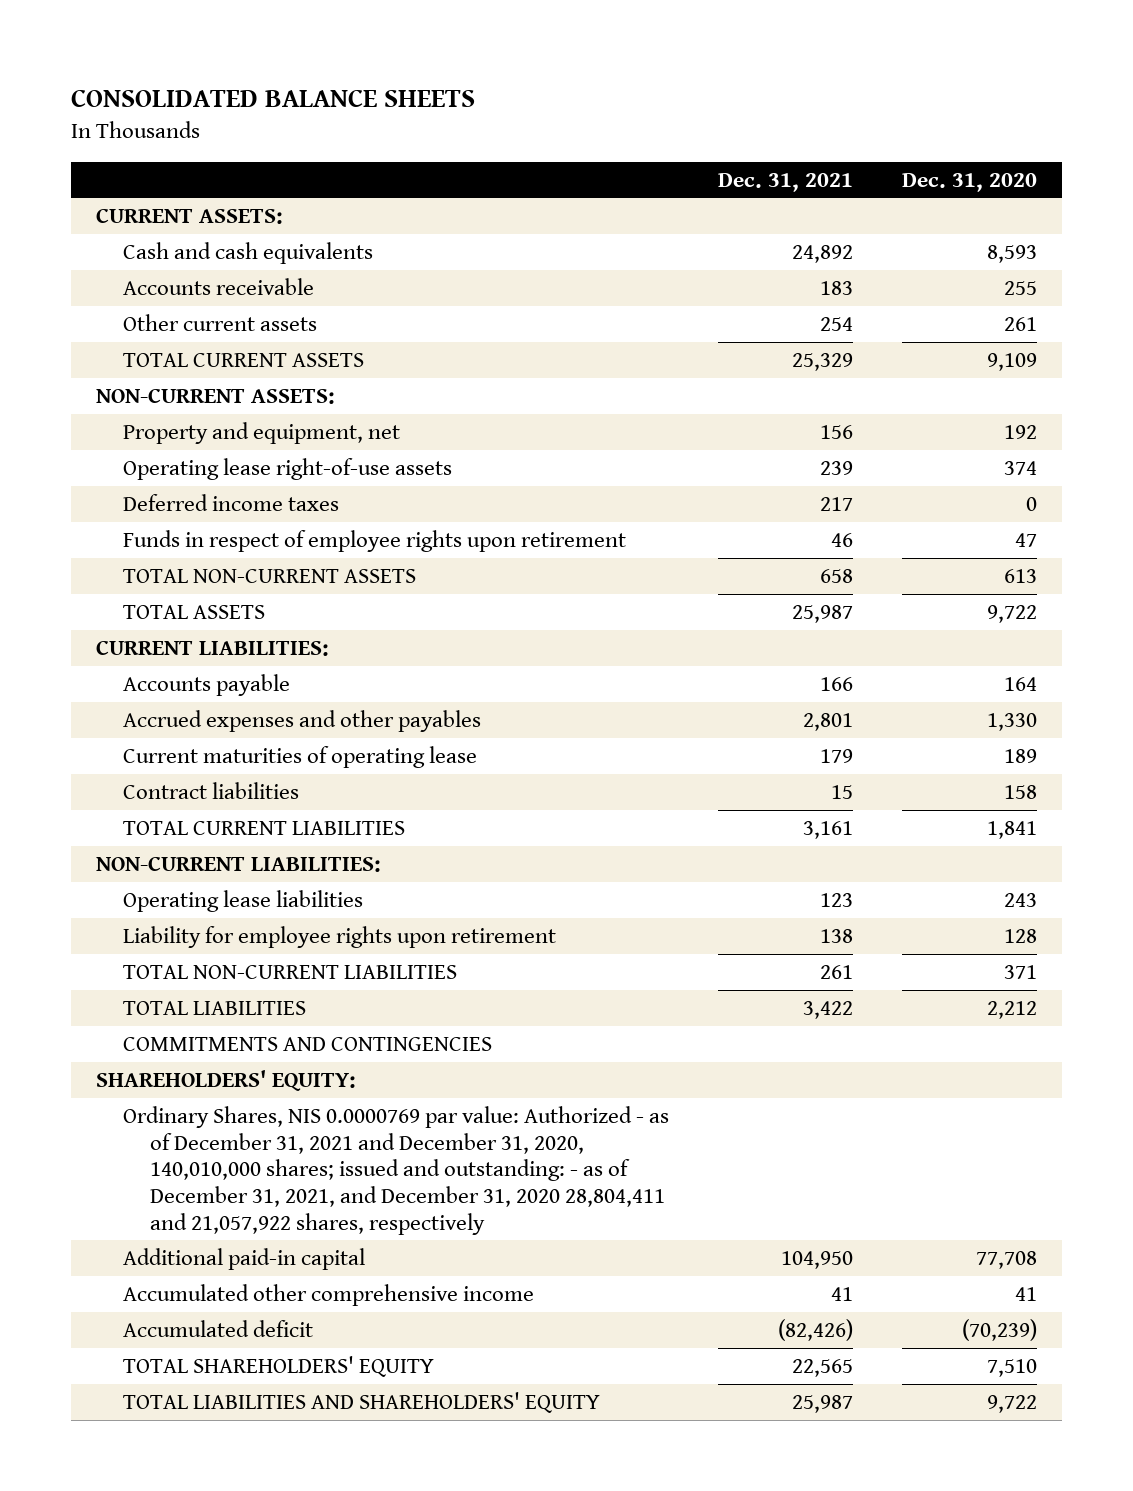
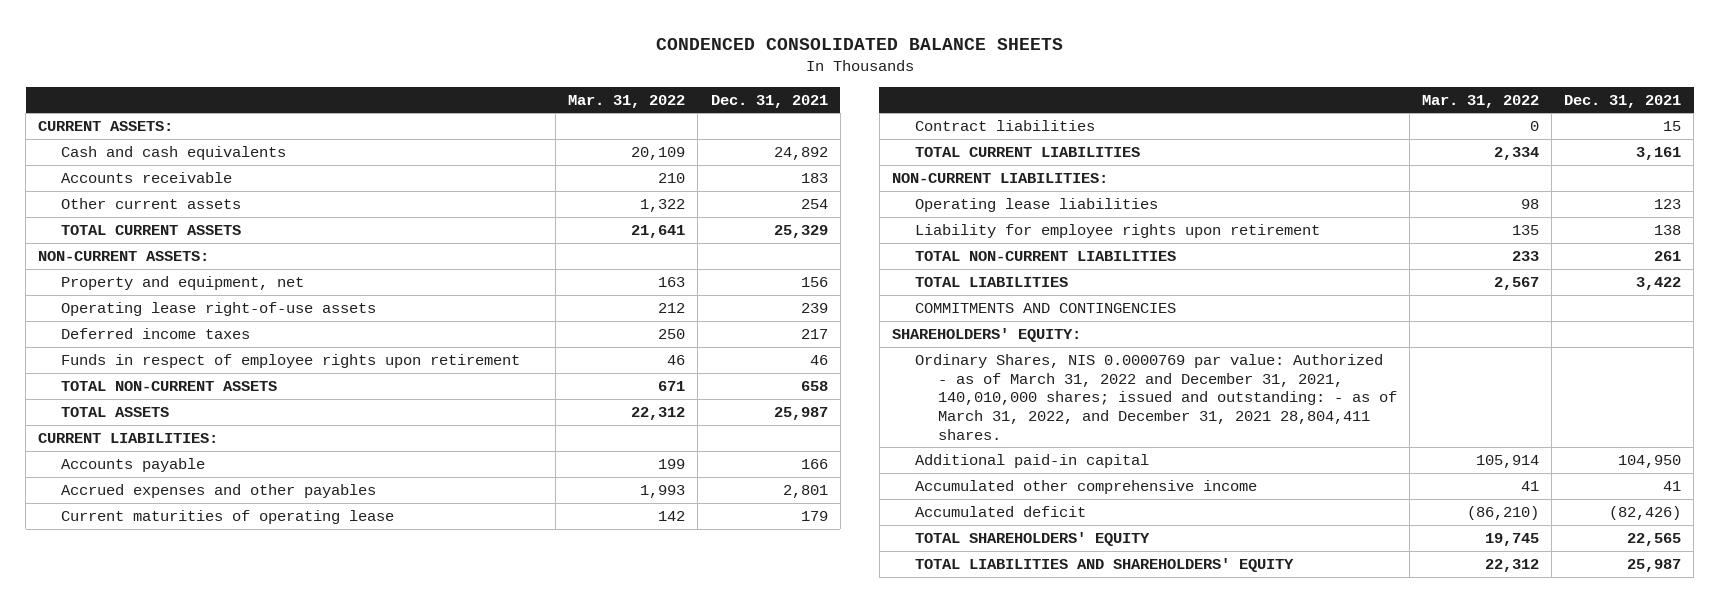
[71,89,476,108] CONSOLIDATED BALANCE SHEETS -> [655,37,1063,50] CONDENCED CONSOLIDATED BALANCE SHEETS
[902,172,1038,192] Dec. 31, 2020 -> none
none -> [568,94,686,108] Mar. 31, 2022
[122,1105,669,1235] Ordinary Shares, NIS 0.0000769 par value: Authorized - as of December 31, 2021 and December 31, 2020, 140,010,000 shares; issued and outstanding: - as of December 31, 2021, and December 31, 2020 28,804,411 and 21,057,922 shares, respectively -> [914,353,1397,440] Ordinary Shares, NIS 0.0000769 par value: Authorized - as of March 31, 2022 and December 31, 2021, 140,010,000 shares; issued and outstanding: - as of March 31, 2022, and December 31, 2021 28,804,411 shares.

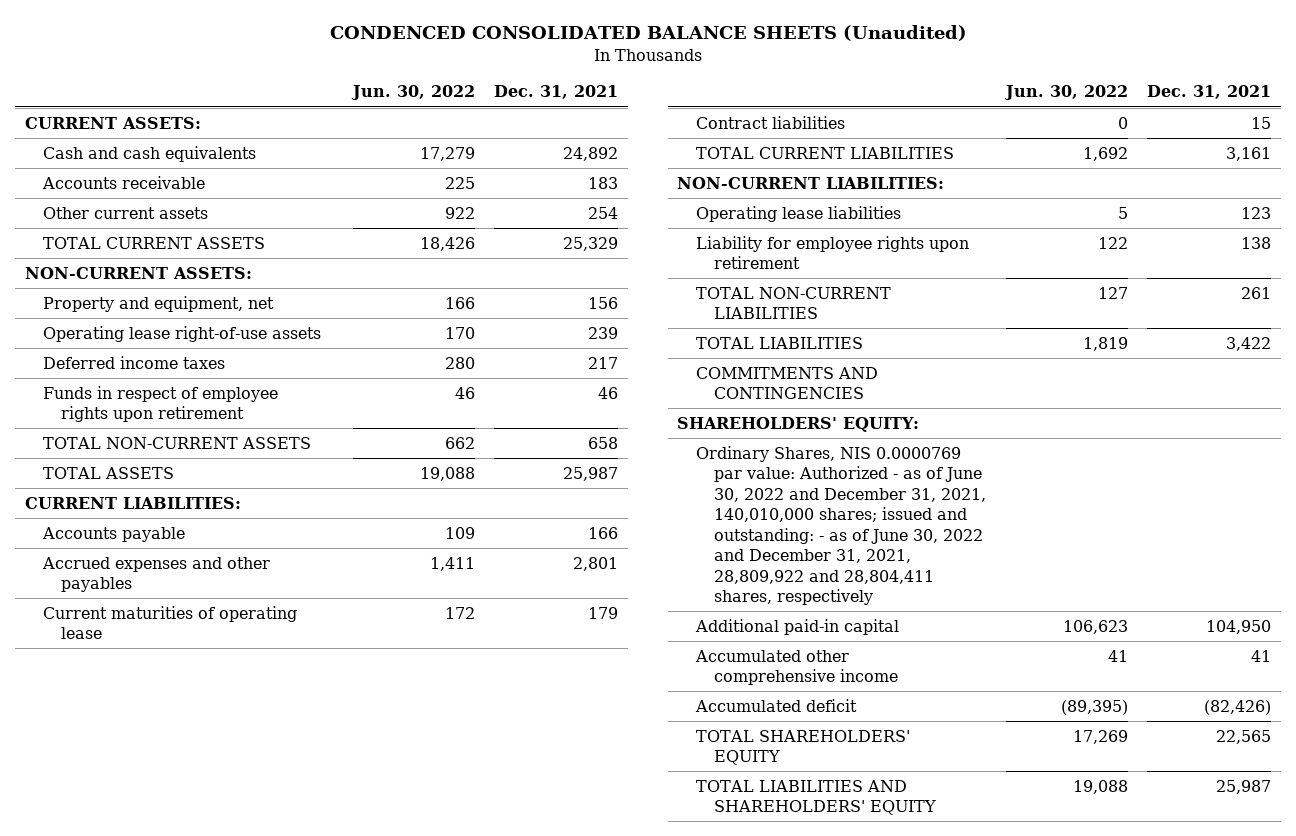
[655,37,1063,50] CONDENCED CONSOLIDATED BALANCE SHEETS -> [329,25,967,42] CONDENCED CONSOLIDATED BALANCE SHEETS (Unaudited)
[568,94,686,108] Mar. 31, 2022 -> none
none -> [350,85,475,101] Jun. 30, 2022
[914,353,1397,440] Ordinary Shares, NIS 0.0000769 par value: Authorized - as of March 31, 2022 and December 31, 2021, 140,010,000 shares; issued and outstanding: - as of March 31, 2022, and December 31, 2021 28,804,411 shares. -> [695,445,987,606] Ordinary Shares, NIS 0.0000769 par value: Authorized - as of June 30, 2022 and December 31, 2021, 140,010,000 shares; issued and outstanding: - as of June 30, 2022 and December 31, 2021, 28,809,922 and 28,804,411 shares, respectively

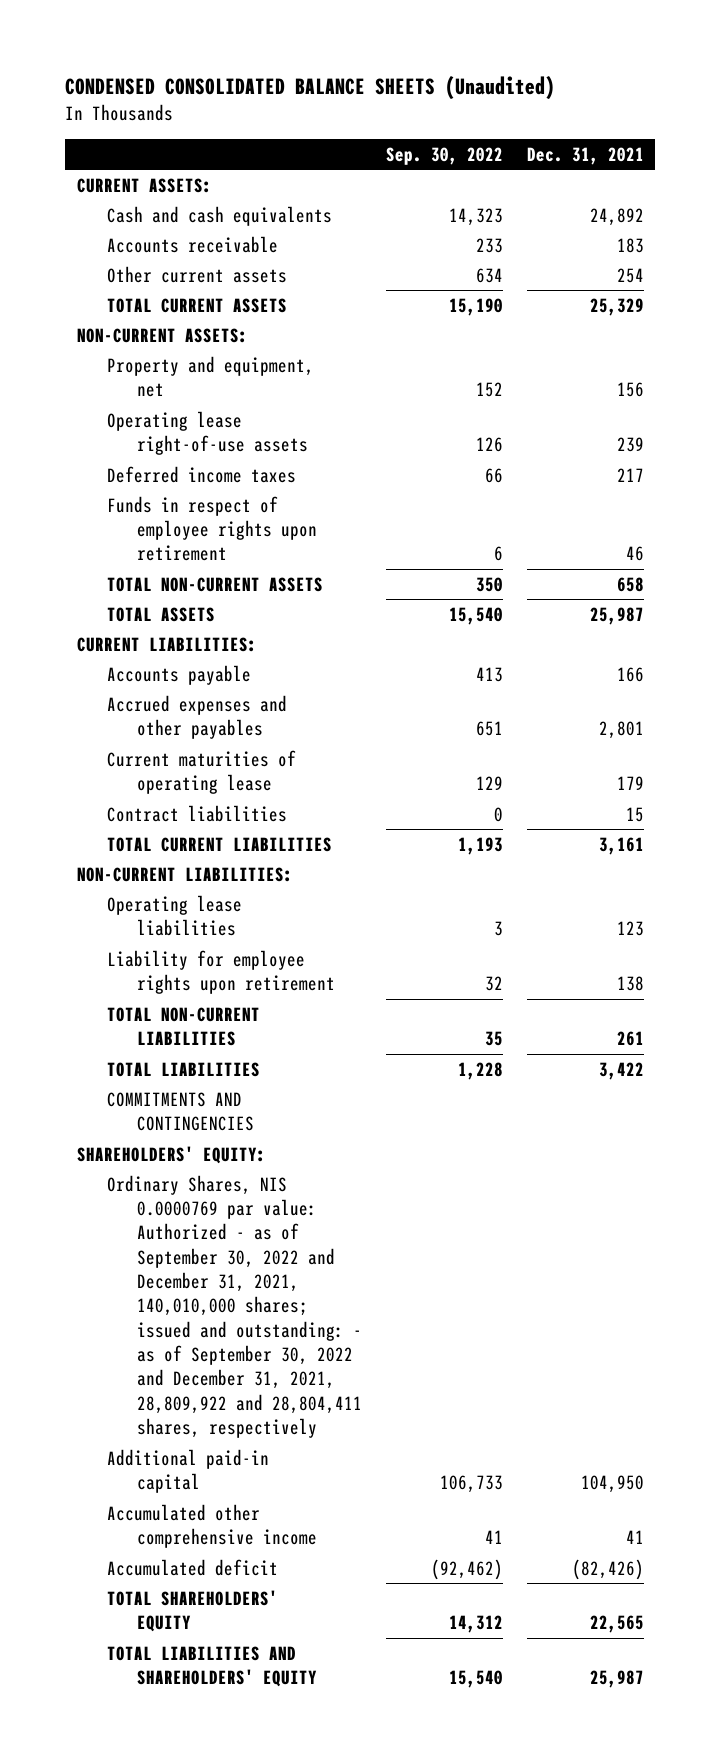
[329,25,967,42] CONDENCED CONSOLIDATED BALANCE SHEETS (Unaudited) -> [64,76,555,101] CONDENSED CONSOLIDATED BALANCE SHEETS (Unaudited)
[350,85,475,101] Jun. 30, 2022 -> none
none -> [385,146,503,165] Sep. 30, 2022
[695,445,987,606] Ordinary Shares, NIS 0.0000769 par value: Authorized - as of June 30, 2022 and December 31, 2021, 140,010,000 shares; issued and outstanding: - as of June 30, 2022 and December 31, 2021, 28,809,922 and 28,804,411 shares, respectively -> [106,1174,362,1439] Ordinary Shares, NIS 0.0000769 par value: Authorized - as of September 30, 2022 and December 31, 2021, 140,010,000 shares; issued and outstanding: - as of September 30, 2022 and December 31, 2021, 28,809,922 and 28,804,411 shares, respectively

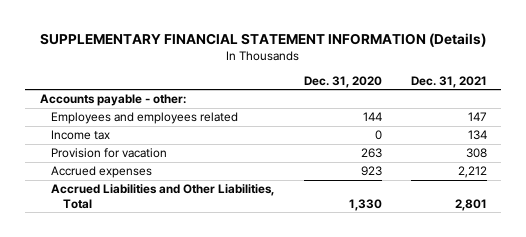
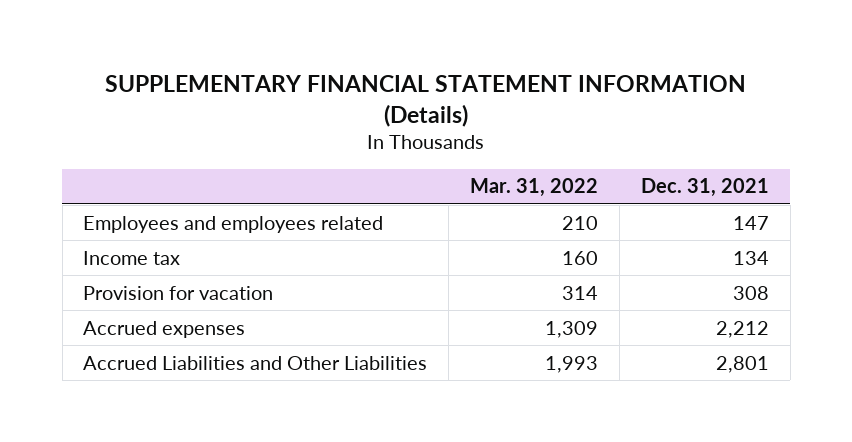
[303,75,382,88] Dec. 31, 2020 -> none
none -> [470,178,599,198] Mar. 31, 2022
[39,94,186,107] Accounts payable - other: -> none
[51,184,275,209] Accrued Liabilities and Other Liabilities, Total -> [83,355,428,370] Accrued Liabilities and Other Liabilities

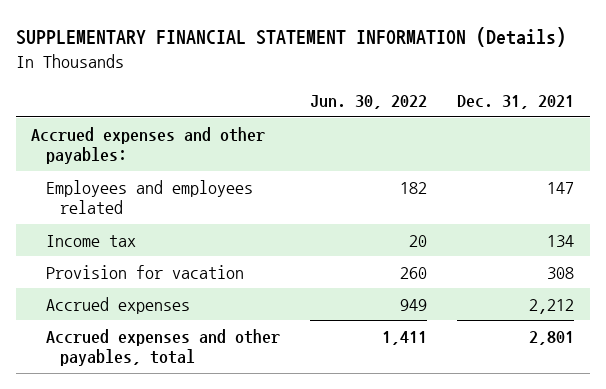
[470,178,599,198] Mar. 31, 2022 -> none
none -> [310,95,428,110] Jun. 30, 2022
none -> [31,126,266,165] Accrued expenses and other payables:
[83,355,428,370] Accrued Liabilities and Other Liabilities -> [45,328,280,367] Accrued expenses and other payables, total

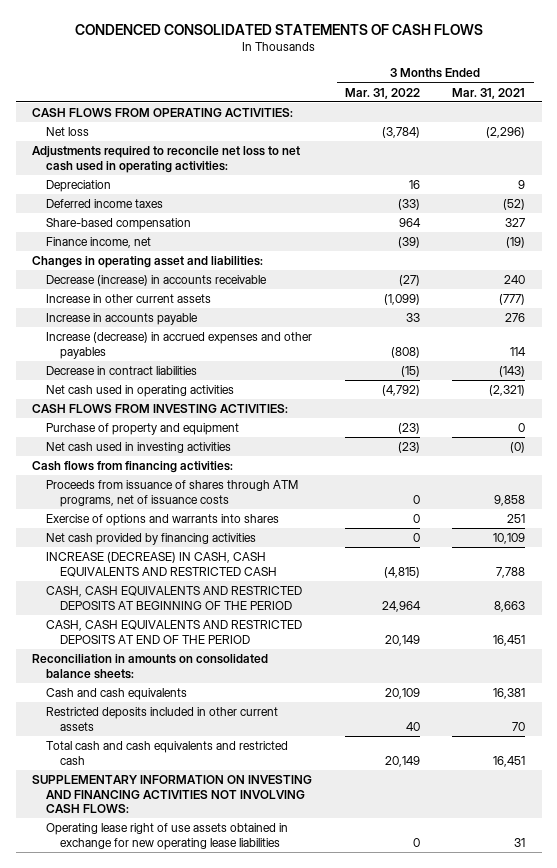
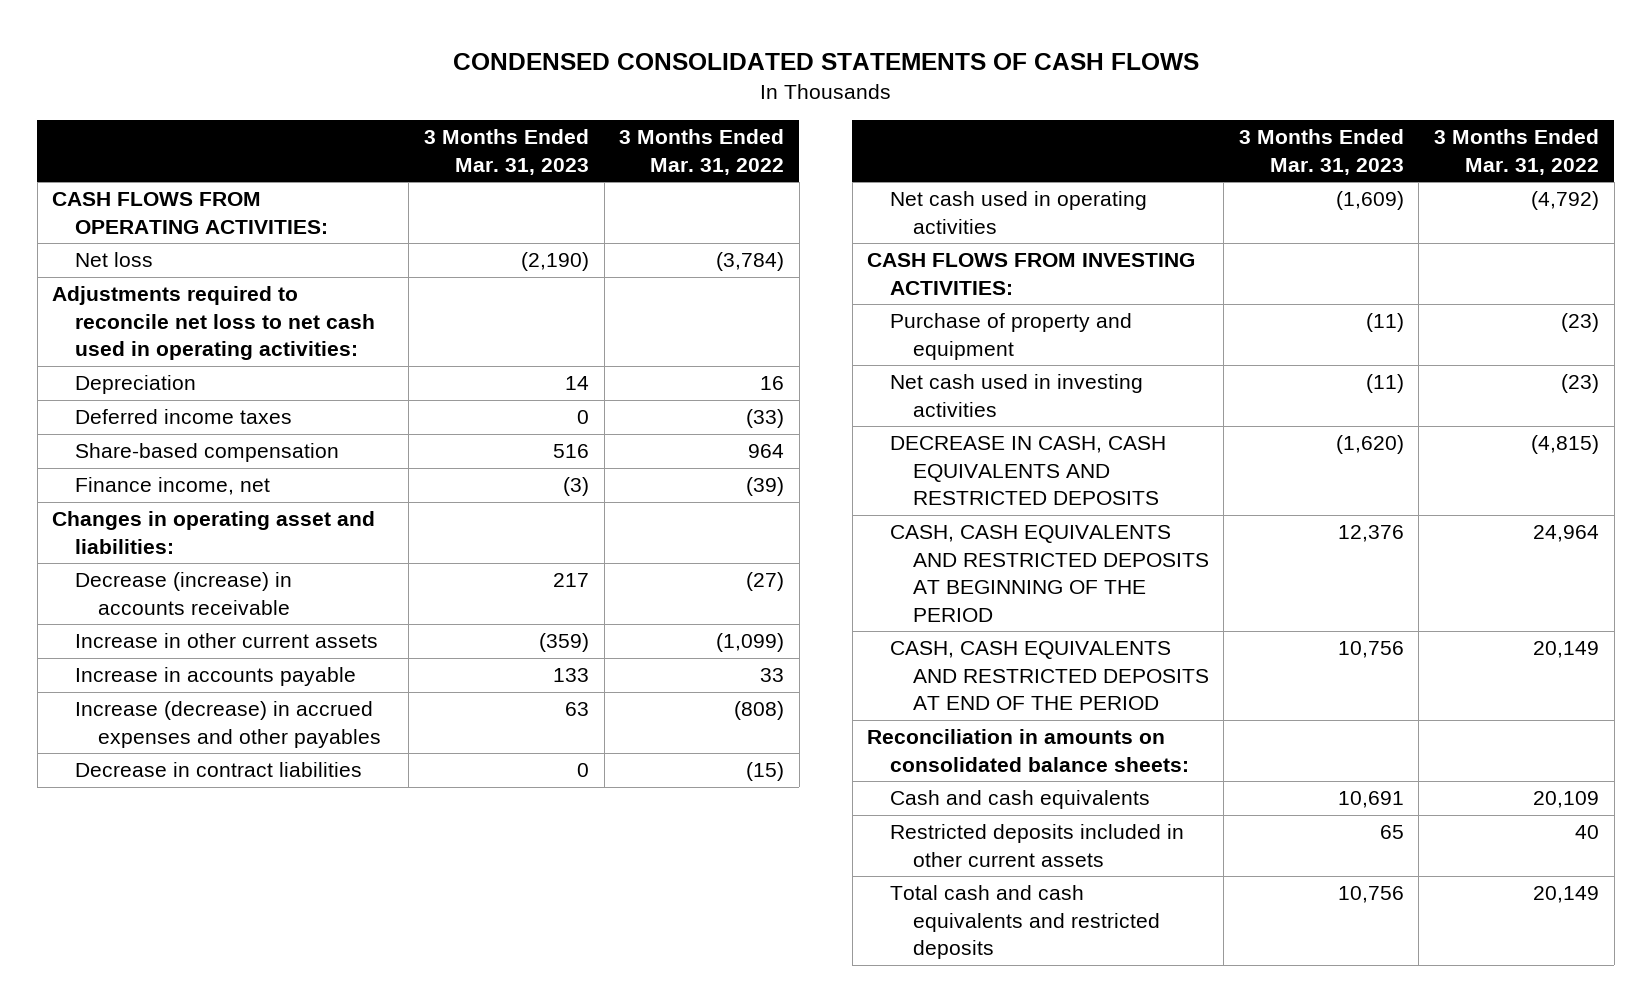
[74,23,483,35] CONDENCED CONSOLIDATED STATEMENTS OF CASH FLOWS -> [452,53,1199,71] CONDENSED CONSOLIDATED STATEMENTS OF CASH FLOWS
[452,87,526,99] Mar. 31, 2021 -> none
none -> [423,129,589,175] 3 Months Ended Mar. 31, 2023
[32,461,234,474] Cash flows from financing activities: -> none
[45,480,298,507] Proceeds from issuance of shares through ATM programs, net of issuance costs -> none
[45,514,279,527] Exercise of options and warrants into shares -> none
[45,533,256,546] Net cash provided by financing activities -> none
[45,552,277,577] INCREASE (DECREASE) IN CASH, CASH EQUIVALENTS AND RESTRICTED CASH -> [889,436,1166,506] DECREASE IN CASH, CASH EQUIVALENTS AND RESTRICTED DEPOSITS
[32,775,313,814] SUPPLEMENTARY INFORMATION ON INVESTING AND FINANCING ACTIVITIES NOT INVOLVING CASH FLOWS: -> none
[45,823,288,850] Operating lease right of use assets obtained in exchange for new operating lease liabilities -> none
[45,741,288,765] Total cash and cash equivalents and restricted cash -> [889,885,1160,960] Total cash and cash equivalents and restricted deposits

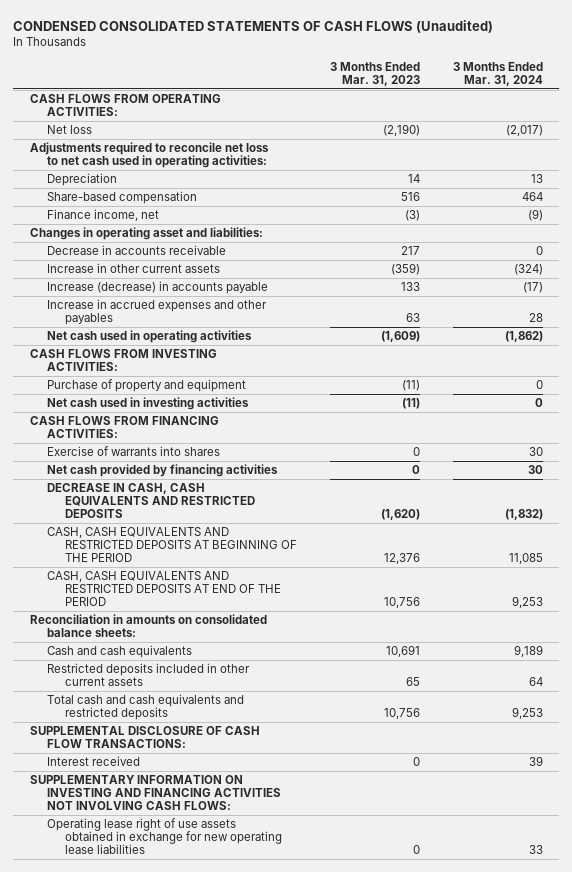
[452,53,1199,71] CONDENSED CONSOLIDATED STATEMENTS OF CASH FLOWS -> [13,19,494,33] CONDENSED CONSOLIDATED STATEMENTS OF CASH FLOWS (Unaudited)
[619,129,785,175] 3 Months Ended Mar. 31, 2022 -> none
none -> [452,61,543,86] 3 Months Ended Mar. 31, 2024
[75,409,293,425] Deferred income taxes -> none
[75,572,293,615] Decrease (increase) in accounts receivable -> [47,245,227,256] Decrease in accounts receivable
[75,762,363,778] Decrease in contract liabilities -> none
[75,667,357,687] Increase in accounts payable -> [47,281,269,295] Increase (decrease) in accounts payable
[75,701,381,748] Increase (decrease) in accrued expenses and other payables -> [47,299,268,326] Increase in accrued expenses and other payables
none -> [29,416,219,439] CASH FLOWS FROM FINANCING ACTIVITIES:
none -> [47,446,221,457] Exercise of warrants into shares
none -> [47,464,279,478] Net cash provided by financing activities
none -> [29,726,260,749] SUPPLEMENTAL DISCLOSURE OF CASH FLOW TRANSACTIONS:
none -> [47,756,141,767] Interest received
none -> [29,775,282,811] SUPPLEMENTARY INFORMATION ON INVESTING AND FINANCING ACTIVITIES NOT INVOLVING CASH FLOWS:
none -> [47,818,282,855] Operating lease right of use assets obtained in exchange for new operating lease liabilities

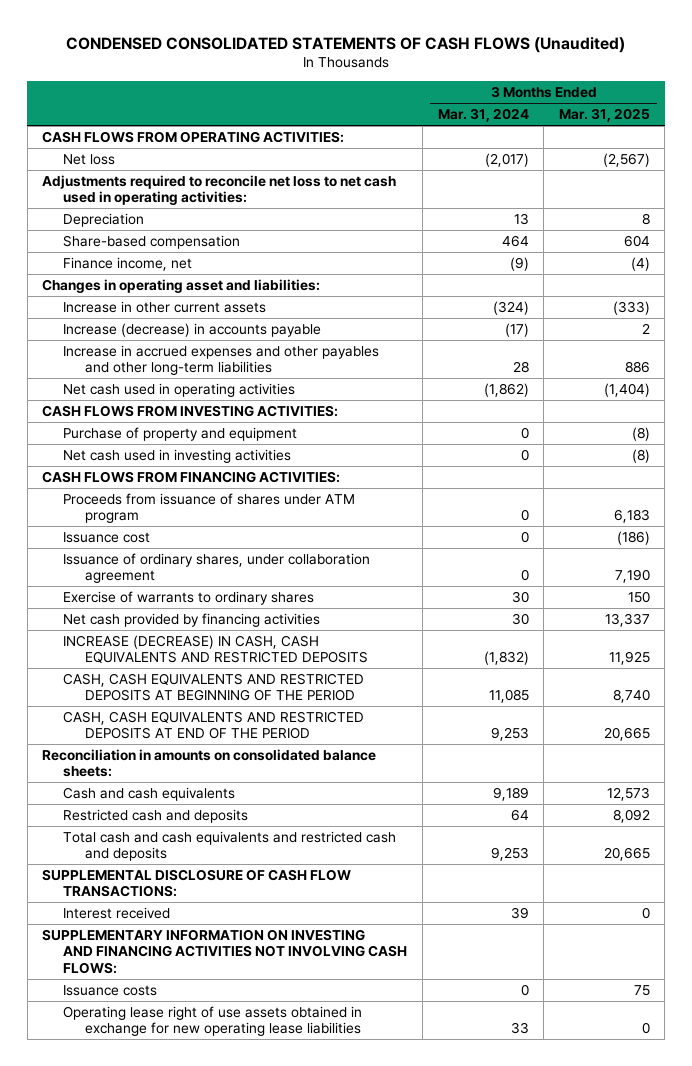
[329,61,420,86] 3 Months Ended Mar. 31, 2023 -> none
none -> [558,108,650,123] Mar. 31, 2025
[47,245,227,256] Decrease in accounts receivable -> none
[47,299,268,326] Increase in accrued expenses and other payables -> [63,344,380,376] Increase in accrued expenses and other payables and other long-term liabilities
none -> [63,492,356,524] Proceeds from issuance of shares under ATM program
none -> [63,531,151,543] Issuance cost
none -> [63,552,371,584] Issuance of ordinary shares, under collaboration agreement
[47,446,221,457] Exercise of warrants into shares -> [63,590,315,605] Exercise of warrants to ordinary shares
[47,483,255,519] DECREASE IN CASH, CASH EQUIVALENTS AND RESTRICTED DEPOSITS -> [63,634,368,664] INCREASE (DECREASE) IN CASH, CASH EQUIVALENTS AND RESTRICTED DEPOSITS
[47,663,251,687] Restricted deposits included in other current assets -> [63,808,249,823] Restricted cash and deposits
[47,694,245,721] Total cash and cash equivalents and restricted deposits -> [63,830,397,862] Total cash and cash equivalents and restricted cash and deposits
none -> [63,984,158,996] Issuance costs

